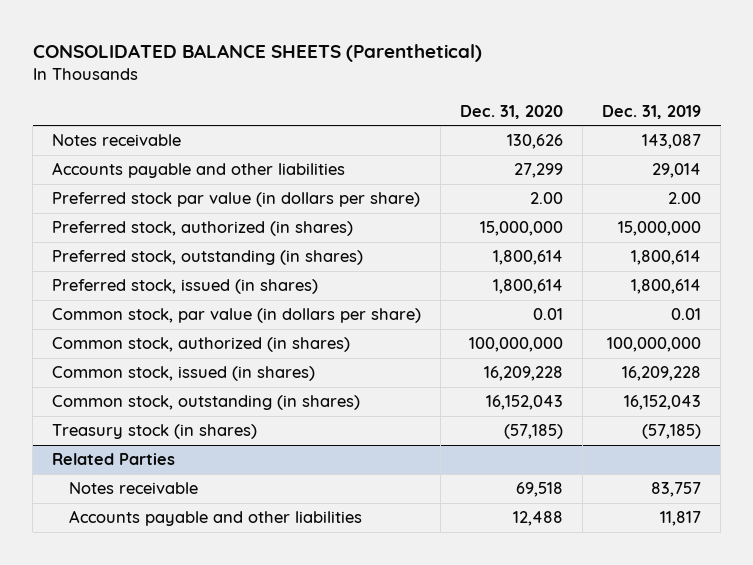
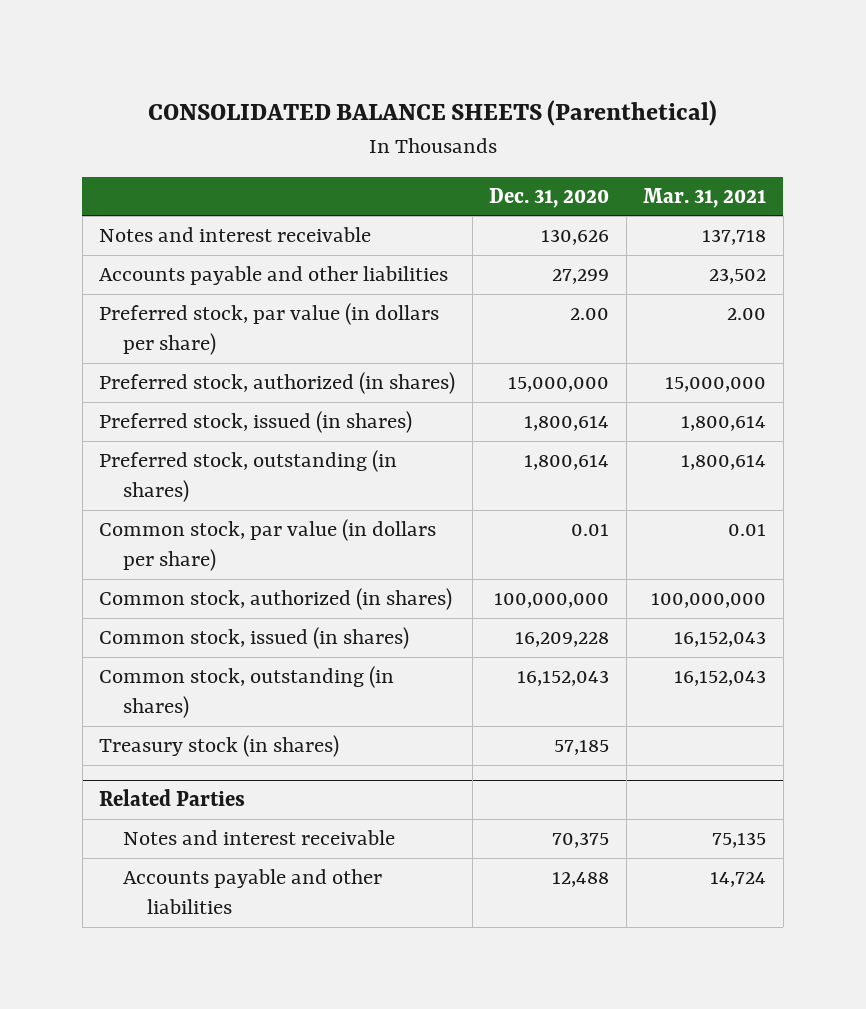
[602,104,702,119] Dec. 31, 2019 -> none
none -> [643,187,767,208] Mar. 31, 2021
[52,134,182,147] Notes receivable -> [99,227,372,243] Notes and interest receivable
[52,192,421,208] Preferred stock par value (in dollars per share) -> [99,303,440,356] Preferred stock, par value (in dollars per share)
[52,250,364,266] Preferred stock, outstanding (in shares) -> [99,450,398,503] Preferred stock, outstanding (in shares)
[504,424,564,440] (57,185) -> [554,740,610,756] 57,185
[69,482,199,495] Notes receivable -> [123,830,396,846] Notes and interest receivable
[516,482,564,498] 69,518 -> [552,832,610,849] 70,375

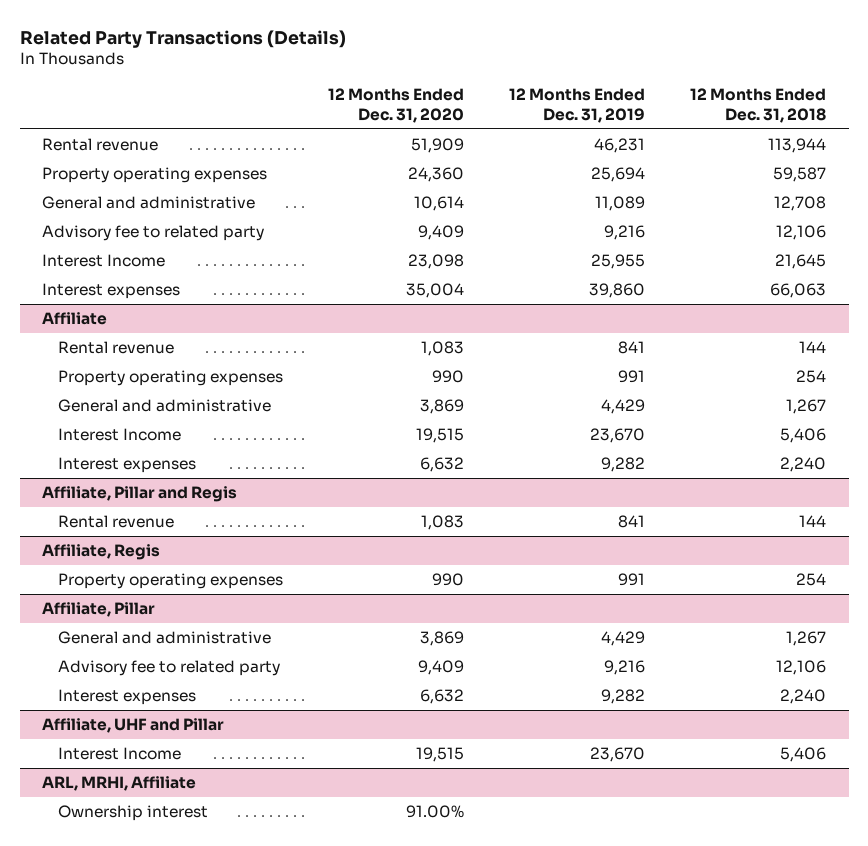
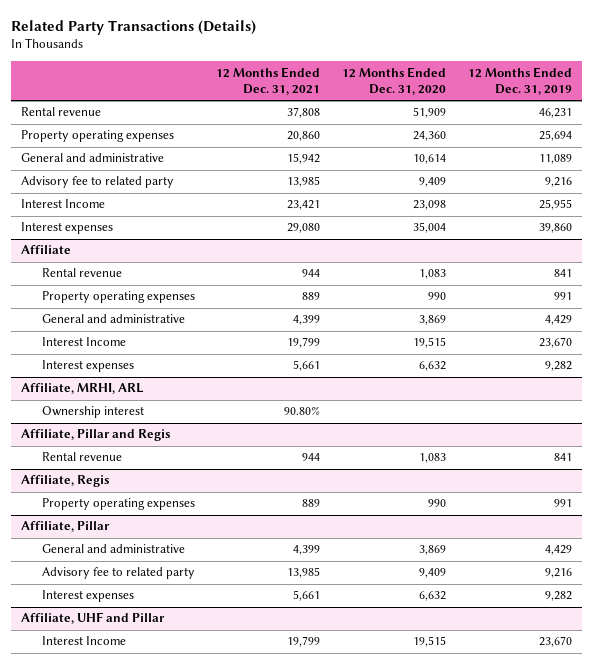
[690,87,827,123] 12 Months Ended Dec. 31, 2018 -> none
none -> [216,66,321,96] 12 Months Ended Dec. 31, 2021
none -> [21,383,145,395] Affiliate, MRHI, ARL
none -> [41,406,144,419] Ownership interest
[42,776,197,792] ARL, MRHI, Affiliate -> none
[57,805,208,822] Ownership interest -> none

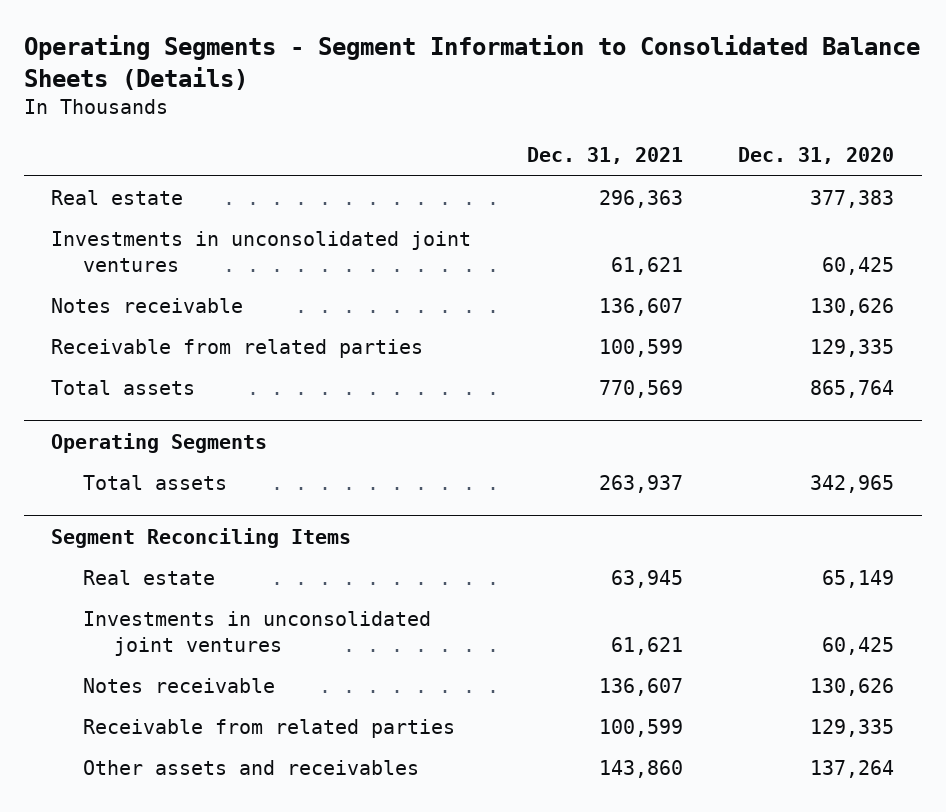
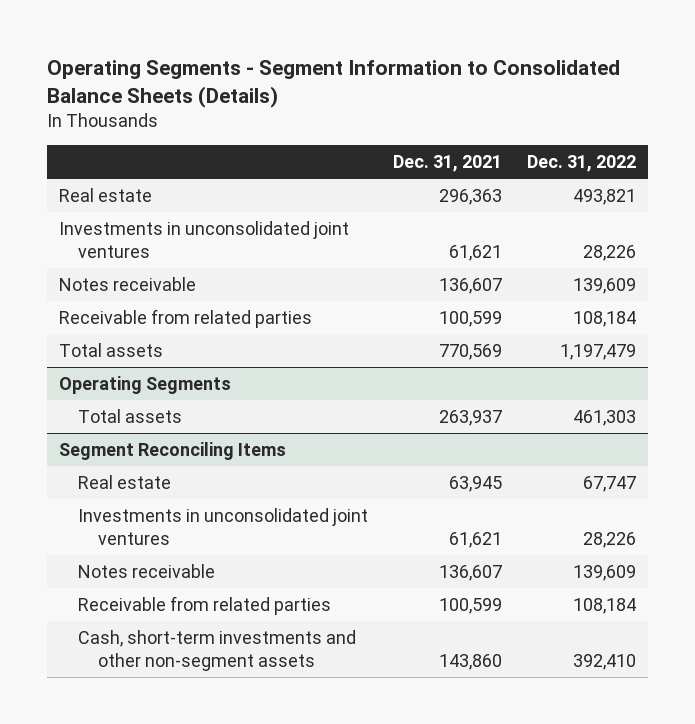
[738,147,895,165] Dec. 31, 2020 -> none
none -> [526,155,636,173] Dec. 31, 2022
[82,760,419,776] Other assets and receivables -> [78,629,357,672] Cash, short-term investments and other non-segment assets

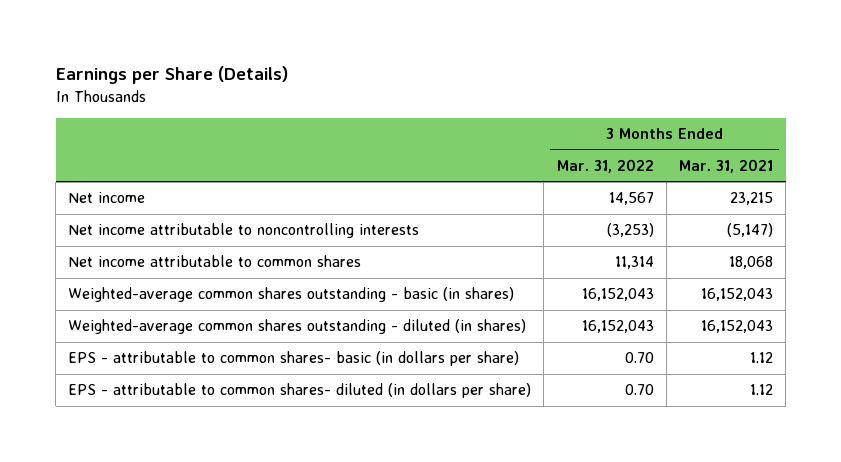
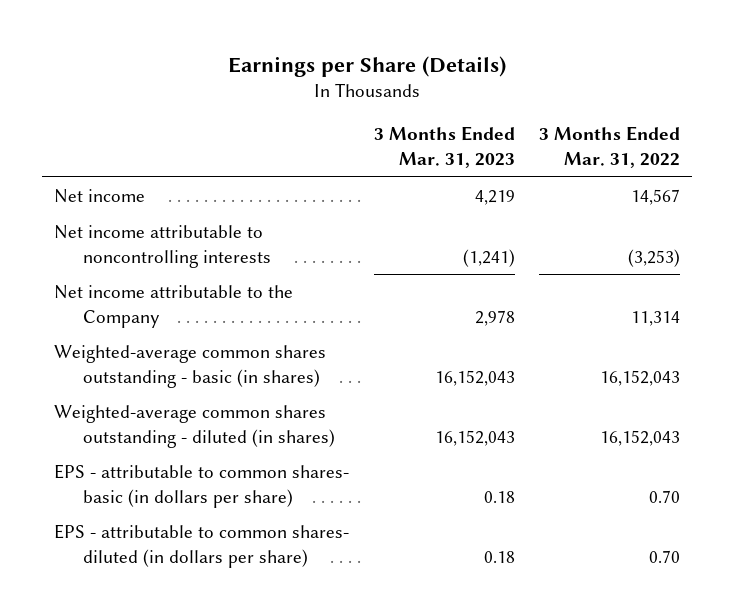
[678,158,773,173] Mar. 31, 2021 -> none
none -> [373,126,515,169] 3 Months Ended Mar. 31, 2023
[68,255,362,268] Net income attributable to common shares -> [54,284,294,328] Net income attributable to the Company

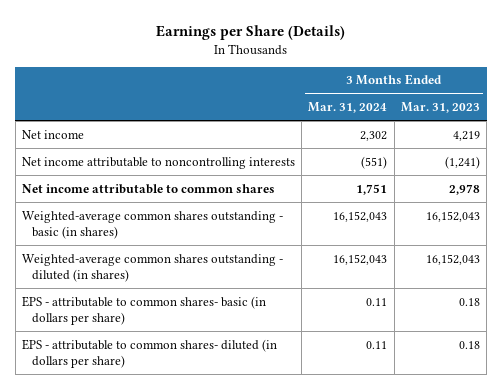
[539,126,681,169] 3 Months Ended Mar. 31, 2022 -> none
none -> [308,101,388,113] Mar. 31, 2024
[54,284,294,328] Net income attributable to the Company -> [22,183,276,194] Net income attributable to common shares

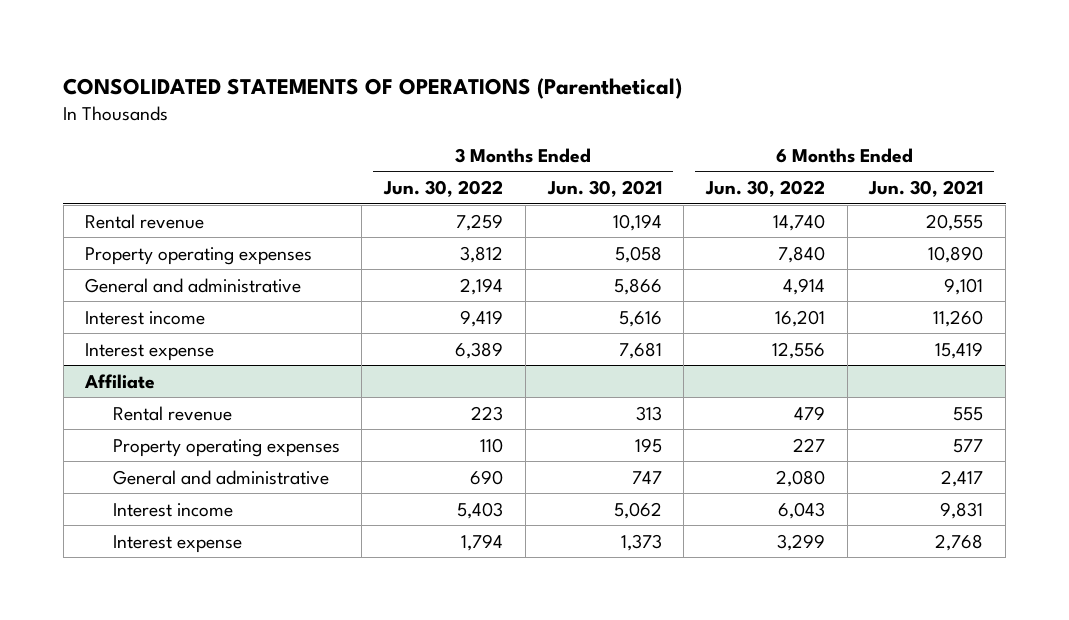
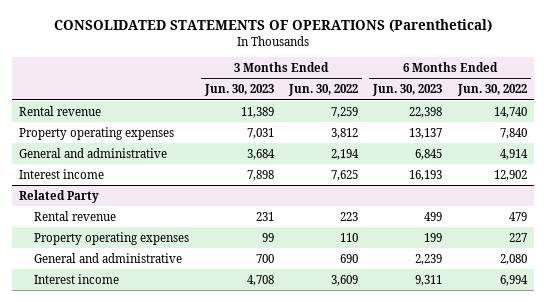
[546,180,662,198] Jun. 30, 2021 -> none
[868,180,984,198] Jun. 30, 2021 -> none
none -> [203,84,274,97] Jun. 30, 2023
none -> [372,84,443,97] Jun. 30, 2023
[85,342,215,361] Interest expense -> none
[84,373,156,389] Affiliate -> none
[460,309,504,327] 9,419 -> [330,169,358,181] 7,625
[774,309,825,327] 16,201 -> [493,169,527,181] 12,902
none -> [19,189,100,203] Related Party
[112,534,242,553] Interest expense -> none
[457,501,504,519] 5,403 -> [330,274,358,286] 3,609
[777,501,825,519] 6,043 -> [499,274,528,286] 6,994

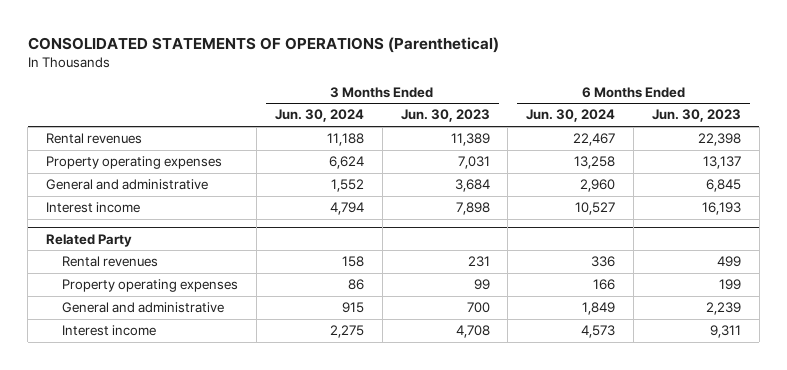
[287,84,358,97] Jun. 30, 2022 -> none
[456,84,527,97] Jun. 30, 2022 -> none
none -> [274,109,364,123] Jun. 30, 2024
none -> [526,109,616,123] Jun. 30, 2024
[19,105,102,116] Rental revenue -> [45,133,142,145] Rental revenues
[34,210,117,221] Rental revenue -> [62,256,159,268] Rental revenues

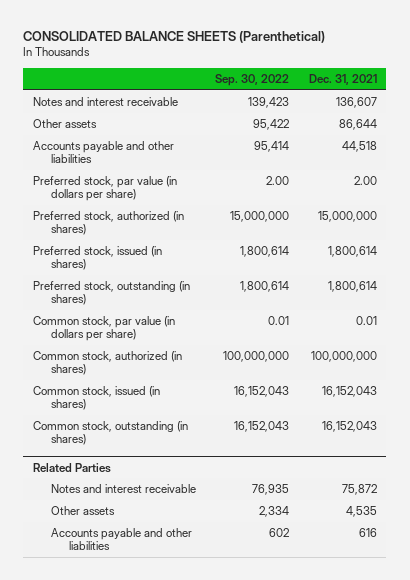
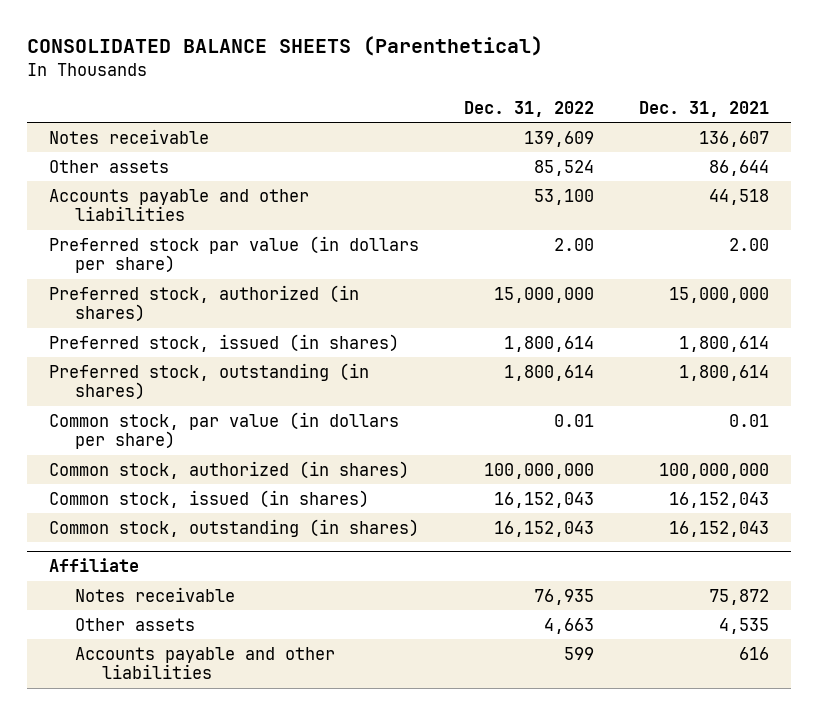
[215,73,290,86] Sep. 30, 2022 -> none
none -> [463,100,594,117] Dec. 31, 2022
[32,97,178,107] Notes and interest receivable -> [49,128,210,144] Notes receivable
[32,176,177,202] Preferred stock, par value (in dollars per share) -> [49,235,420,274] Preferred stock par value (in dollars per share)
[32,462,111,473] Related Parties -> [49,558,140,573] Affiliate
[50,484,196,494] Notes and interest receivable -> [75,586,236,602] Notes receivable

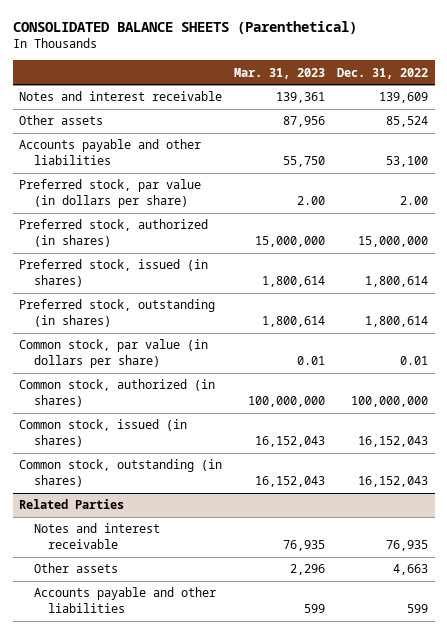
[638,100,769,117] Dec. 31, 2021 -> none
none -> [234,67,326,79] Mar. 31, 2023
[49,128,210,144] Notes receivable -> [18,91,222,102] Notes and interest receivable
[49,235,420,274] Preferred stock par value (in dollars per share) -> [18,179,201,209] Preferred stock, par value (in dollars per share)
[49,558,140,573] Affiliate -> [18,499,124,510] Related Parties
[75,586,236,602] Notes receivable -> [33,523,160,550] Notes and interest receivable

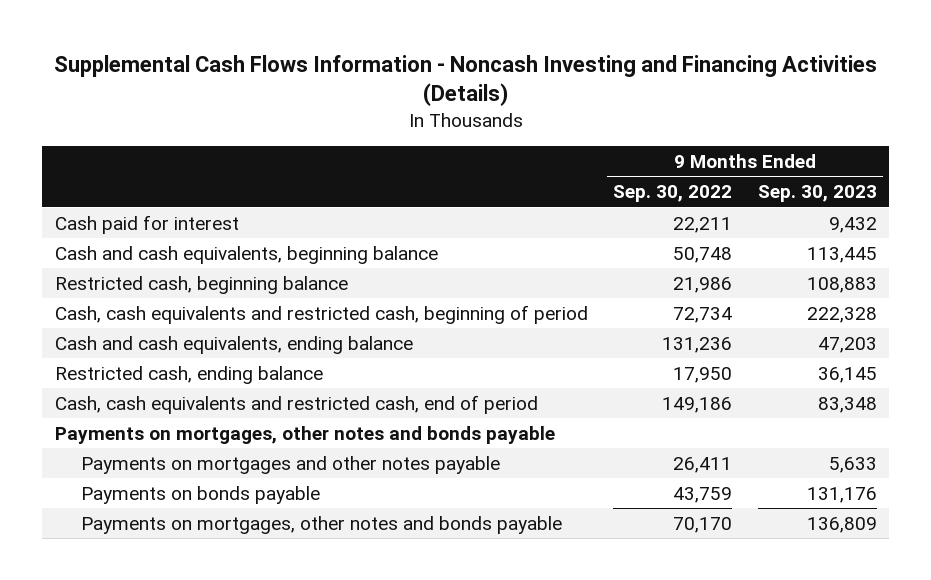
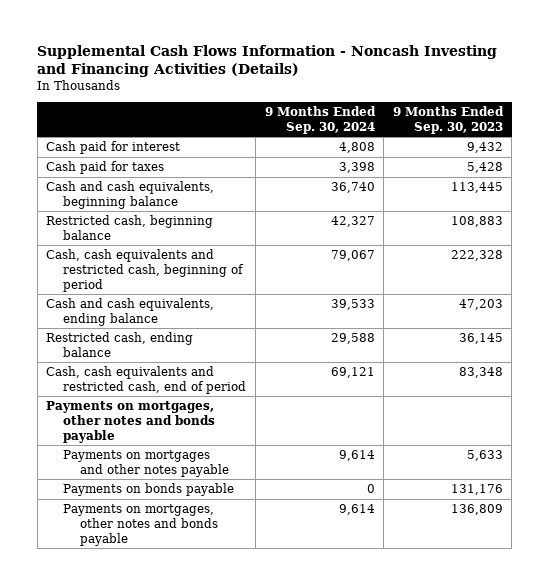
[613,185,733,203] Sep. 30, 2022 -> none
none -> [264,106,376,134] 9 Months Ended Sep. 30, 2024
none -> [46,161,165,175] Cash paid for taxes

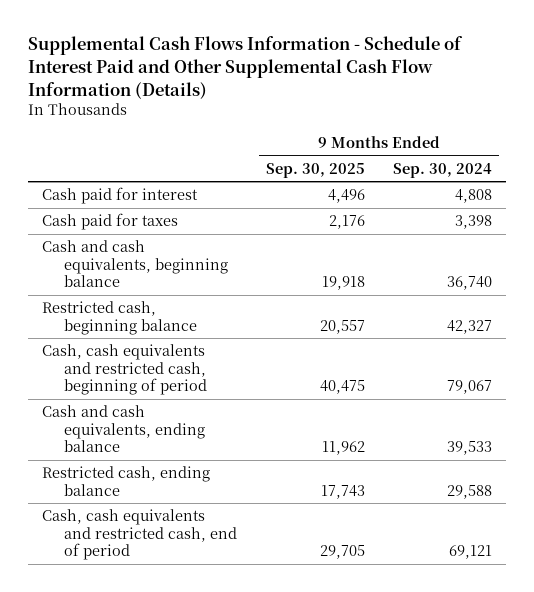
[37,44,498,78] Supplemental Cash Flows Information - Noncash Investing and Financing Activities (Details) -> [27,36,463,99] Supplemental Cash Flows Information - Schedule of Interest Paid and Other Supplemental Cash Flow Information (Details)
[392,106,504,134] 9 Months Ended Sep. 30, 2023 -> none
none -> [265,162,365,178] Sep. 30, 2025
[46,401,216,443] Payments on mortgages, other notes and bonds payable -> none
[63,450,230,477] Payments on mortgages and other notes payable -> none
[63,483,235,497] Payments on bonds payable -> none
[63,504,219,546] Payments on mortgages, other notes and bonds payable -> none

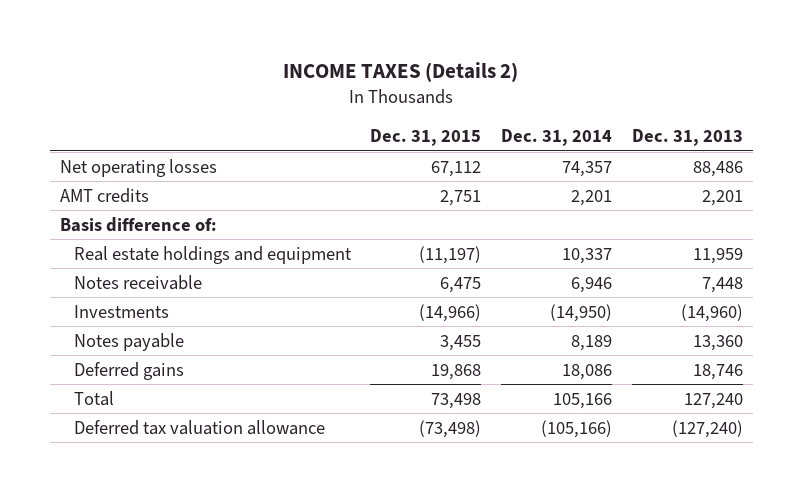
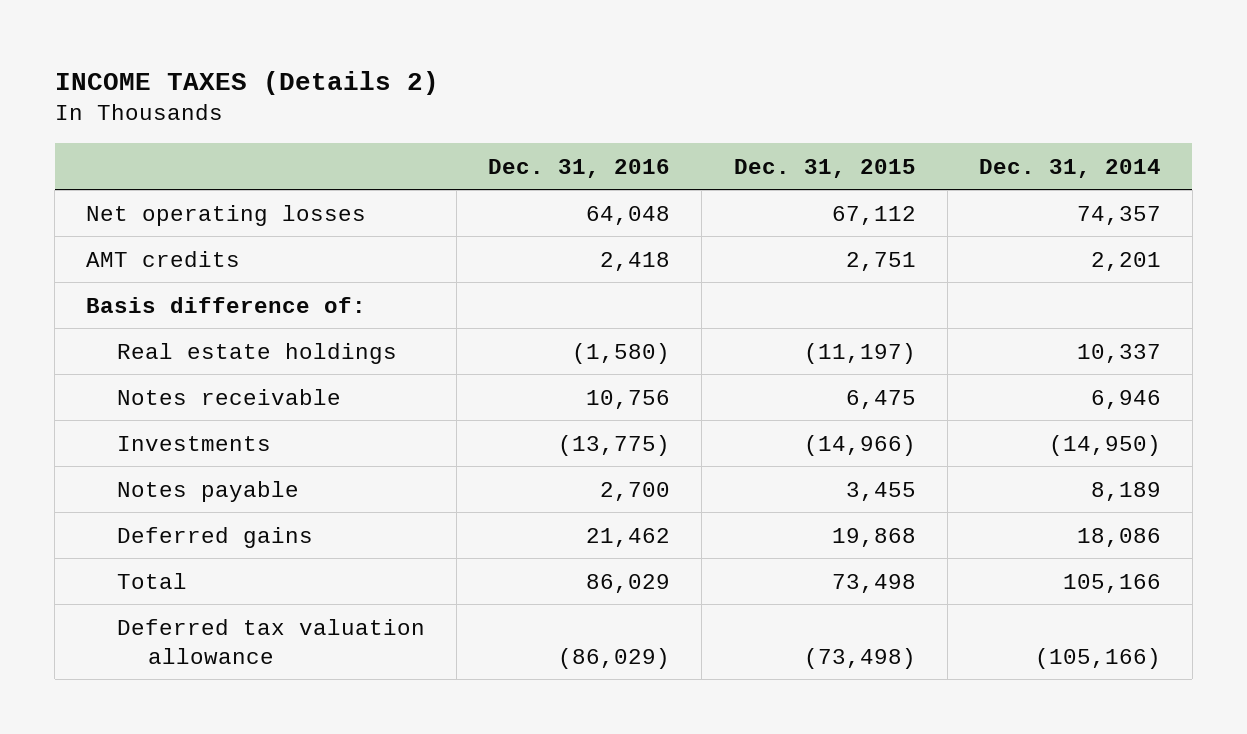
[631,129,743,147] Dec. 31, 2013 -> none
none -> [488,158,671,178] Dec. 31, 2016
[73,245,352,264] Real estate holdings and equipment -> [117,342,398,364] Real estate holdings

